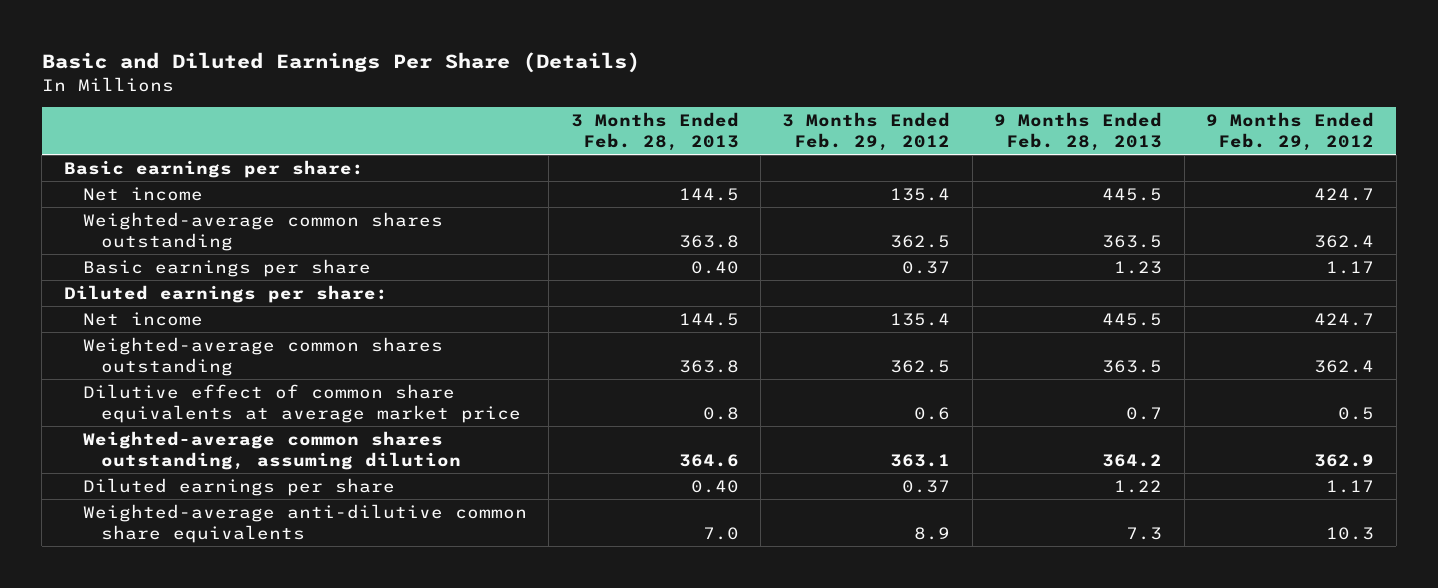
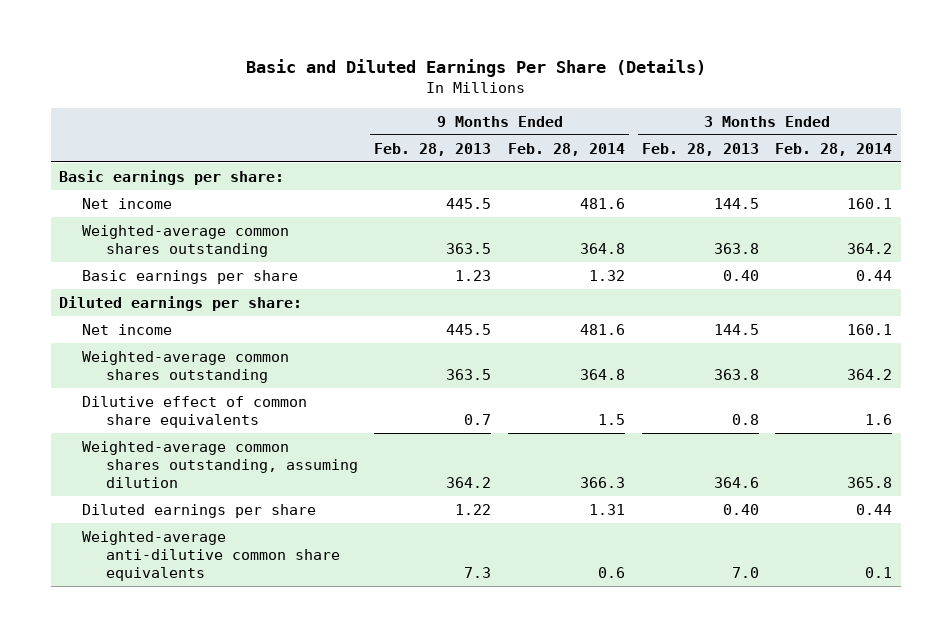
[782,112,951,152] 3 Months Ended Feb. 29, 2012 -> none
[1206,112,1375,152] 9 Months Ended Feb. 29, 2012 -> none
none -> [507,142,625,156] Feb. 28, 2014
none -> [775,142,893,156] Feb. 28, 2014
[82,383,522,424] Dilutive effect of common share equivalents at average market price -> [82,395,308,428] Dilutive effect of common share equivalents

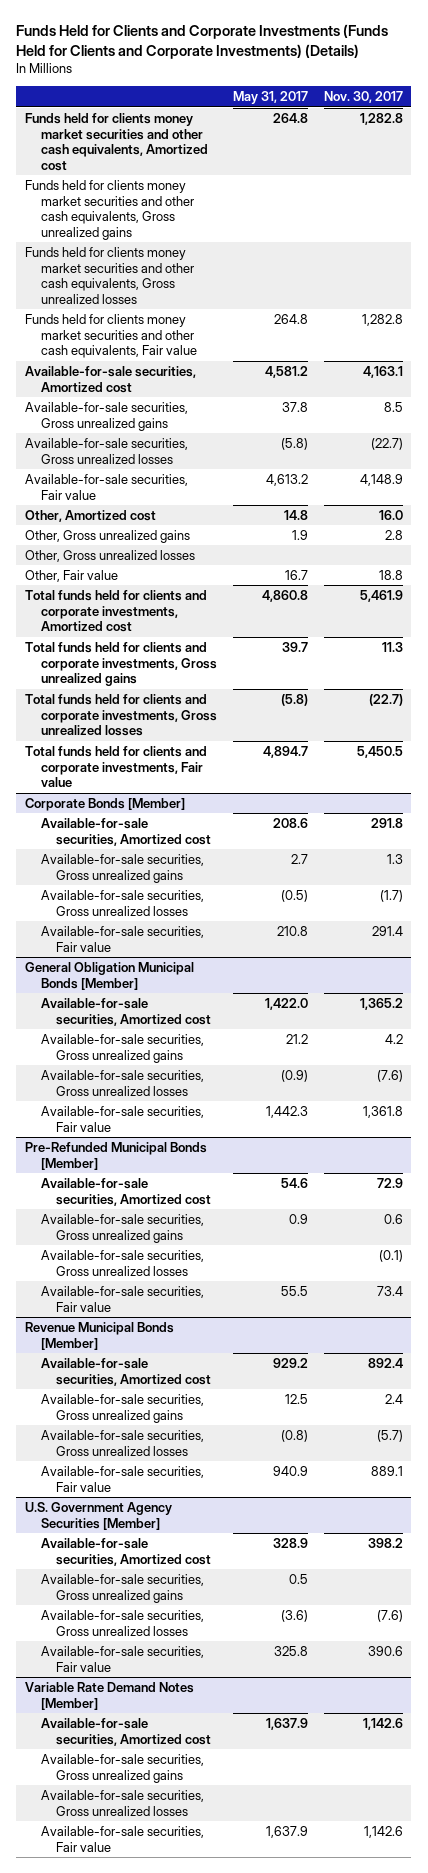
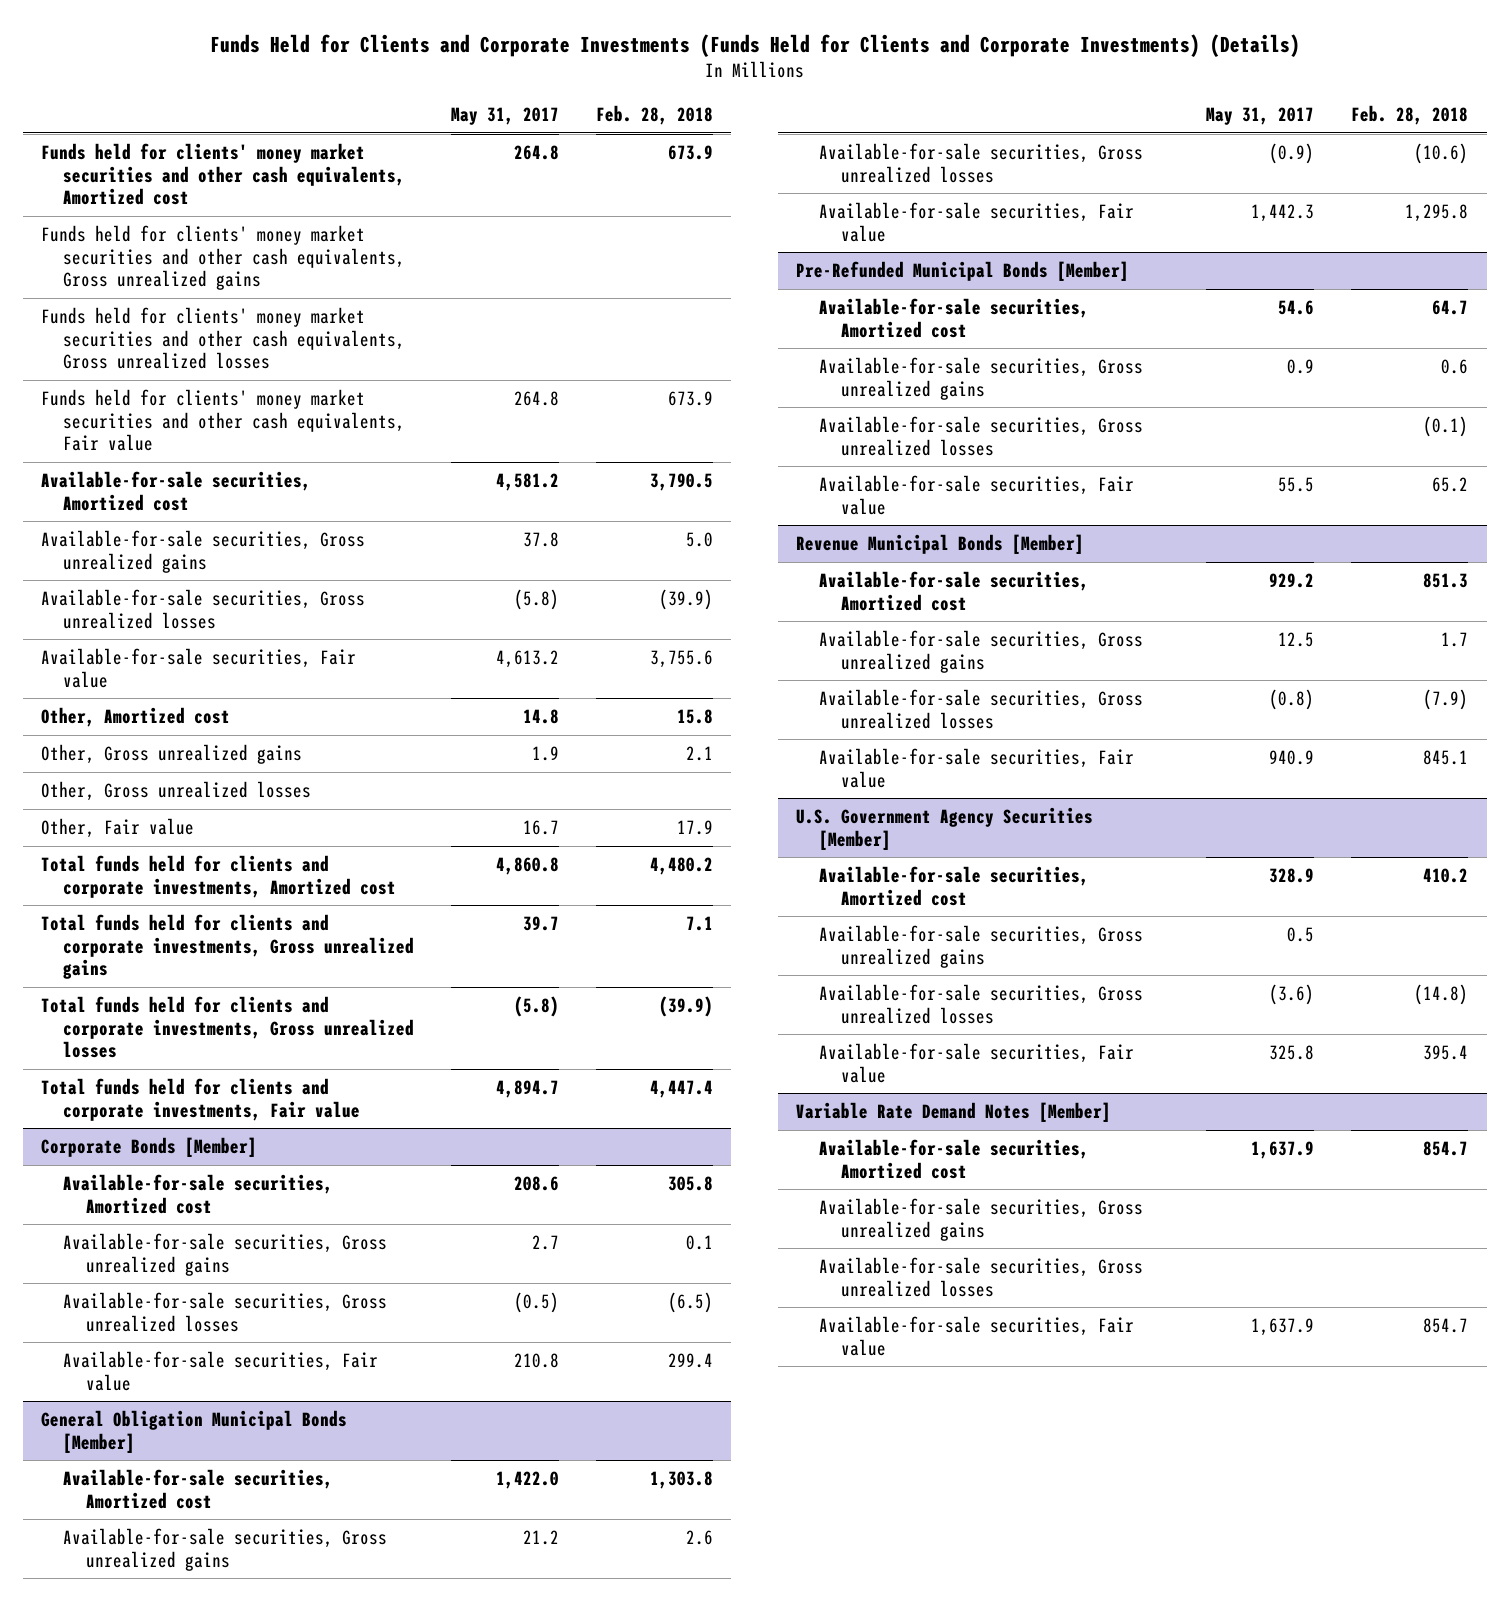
[324,91,404,104] Nov. 30, 2017 -> none
none -> [595,104,713,125] Feb. 28, 2018
[24,112,208,171] Funds held for clients money market securities and other cash equivalents, Amortized cost -> [40,142,406,206] Funds held for clients' money market securities and other cash equivalents, Amortized cost
[24,179,194,240] Funds held for clients money market securities and other cash equivalents, Gross unrealized gains -> [40,224,406,291] Funds held for clients' money market securities and other cash equivalents, Gross unrealized gains
[24,246,194,304] Funds held for clients money market securities and other cash equivalents, Gross unrealized losses -> [40,306,406,370] Funds held for clients' money market securities and other cash equivalents, Gross unrealized losses
[24,313,197,359] Funds held for clients money market securities and other cash equivalents, Fair value -> [40,388,406,452] Funds held for clients' money market securities and other cash equivalents, Fair value

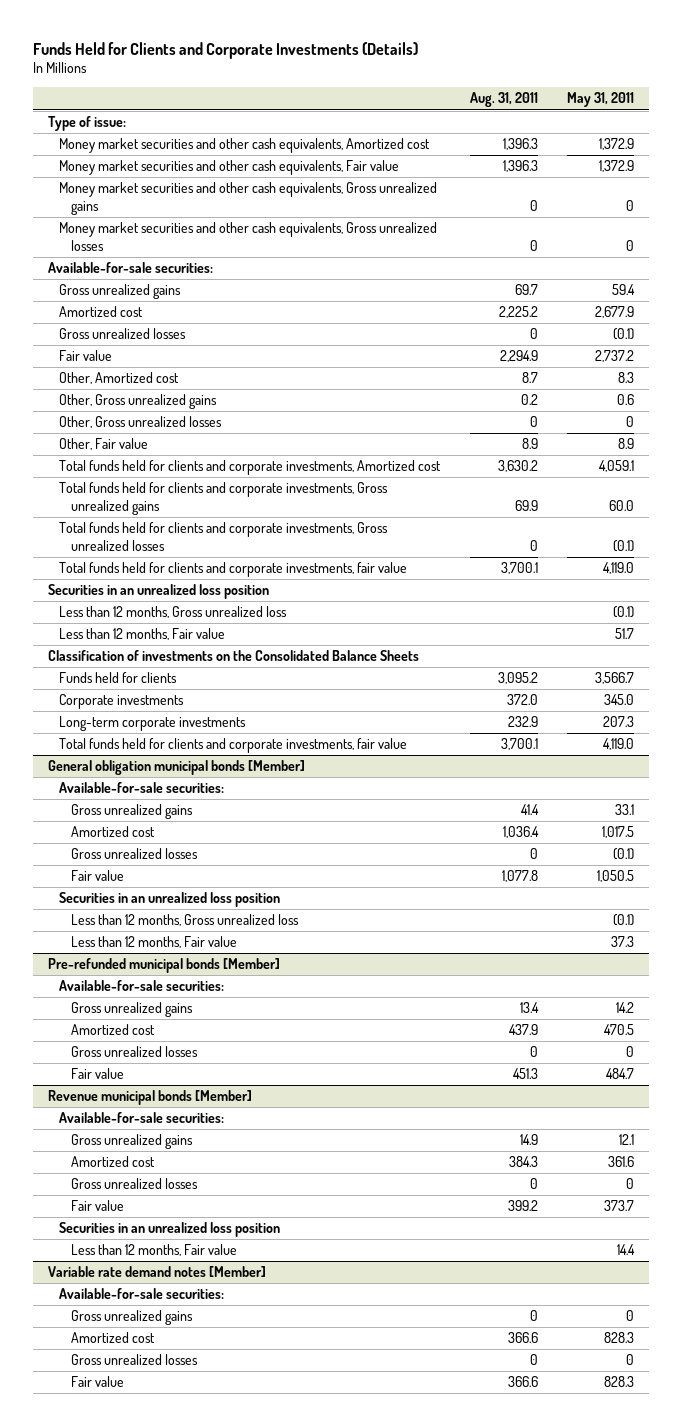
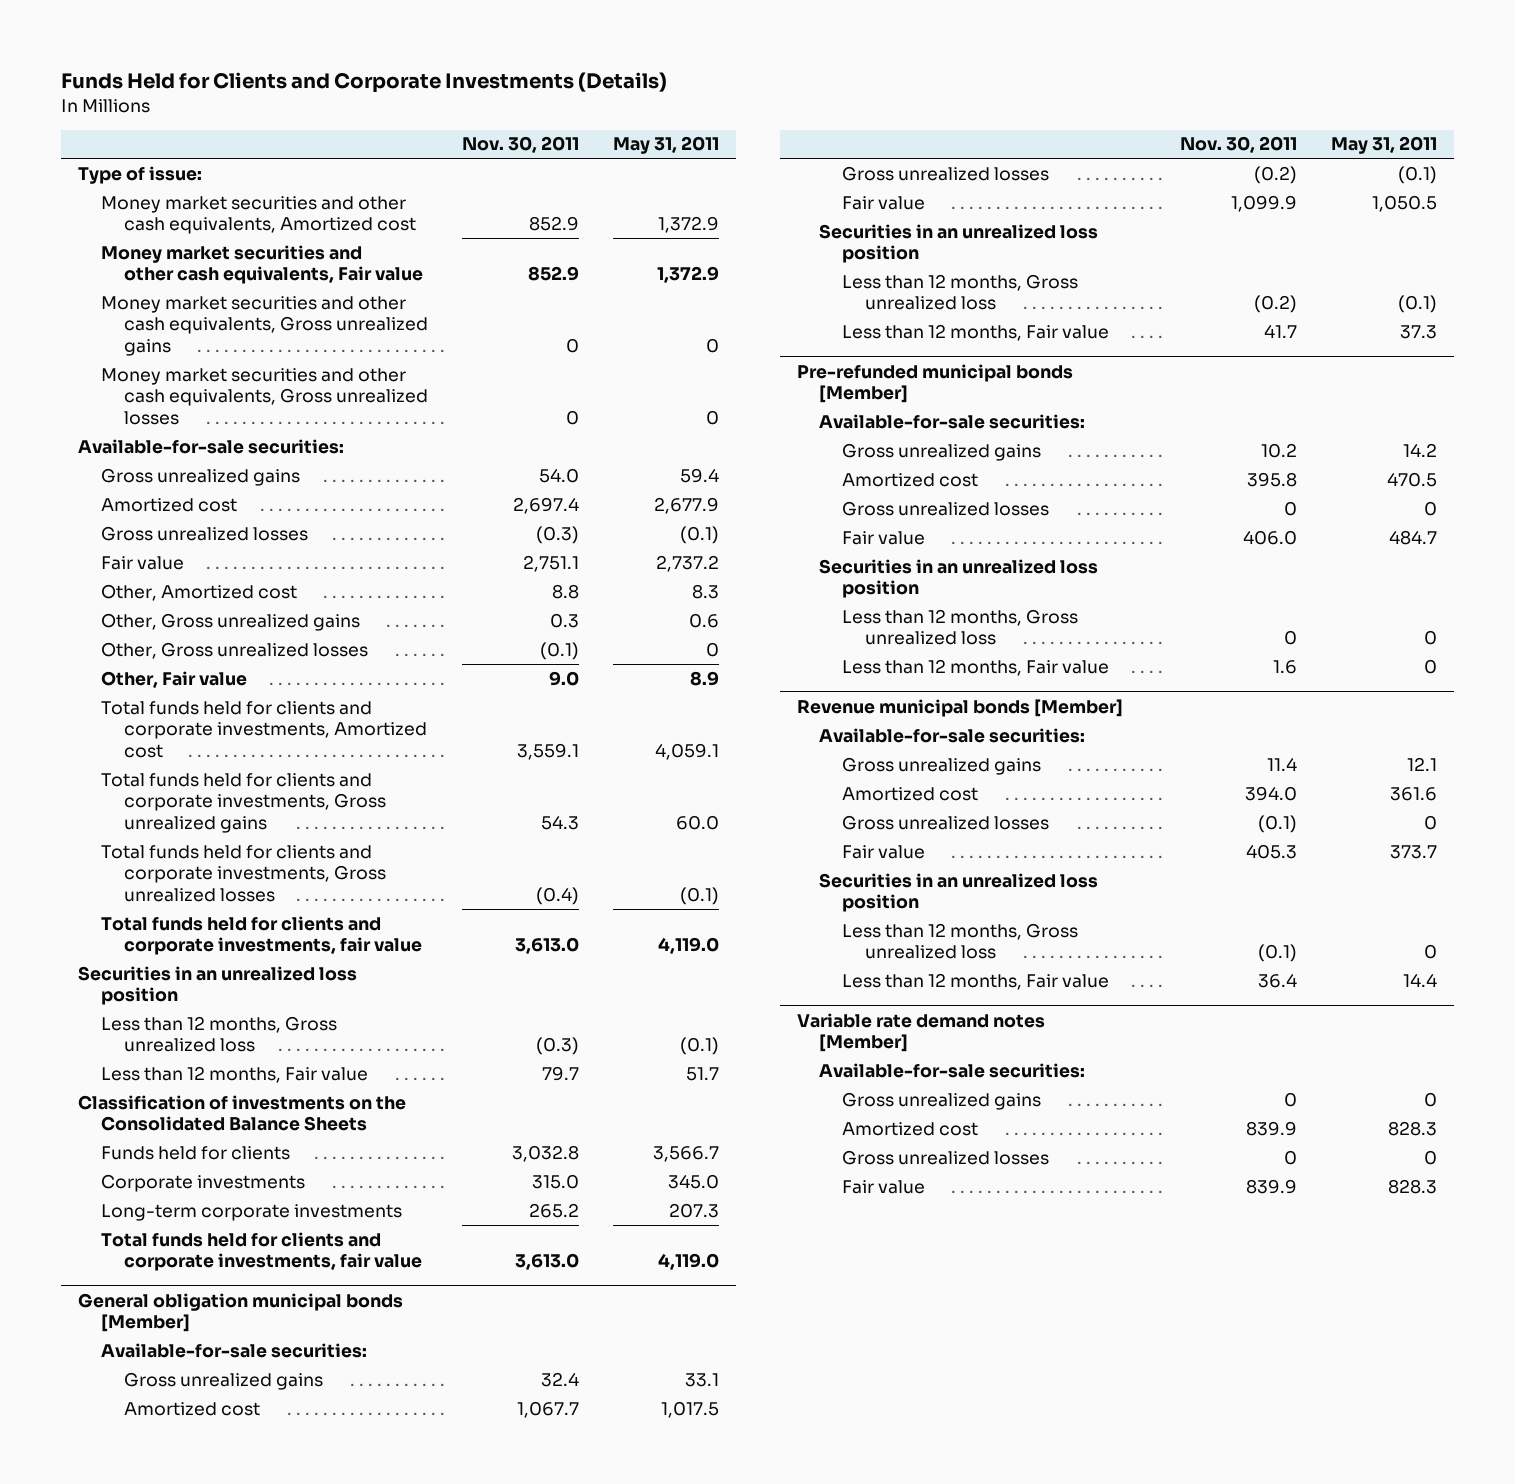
[469,92,538,108] Aug. 31, 2011 -> none
none -> [461,136,579,154] Nov. 30, 2011
none -> [819,558,1099,599] Securities in an unrealized loss position
none -> [842,608,1079,646] Less than 12 months, Gross unrealized loss
none -> [842,658,1110,676] Less than 12 months, Fair value
none -> [842,922,1079,960] Less than 12 months, Gross unrealized loss

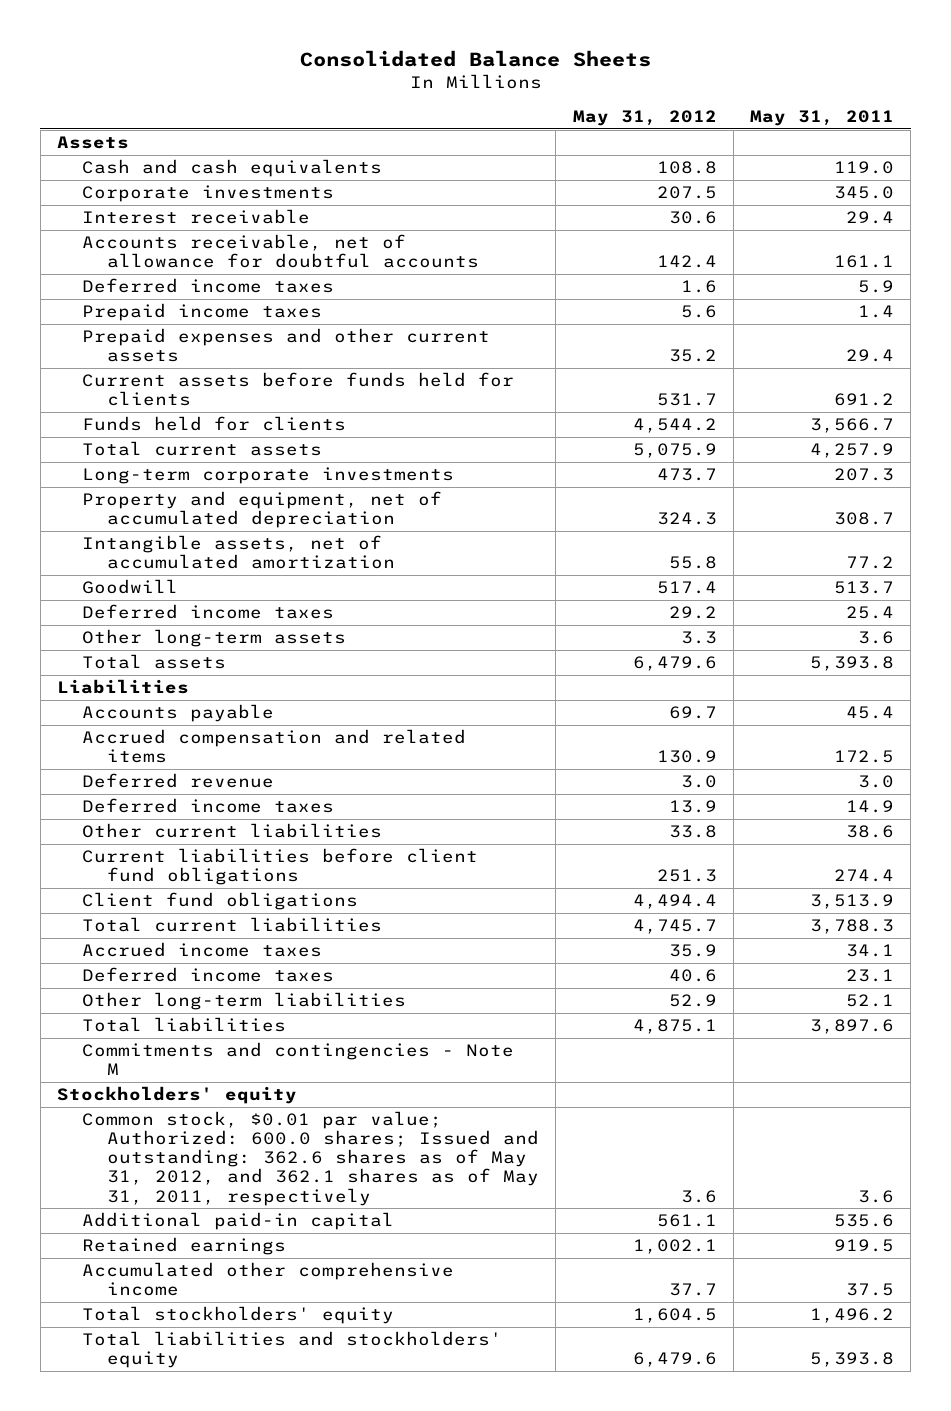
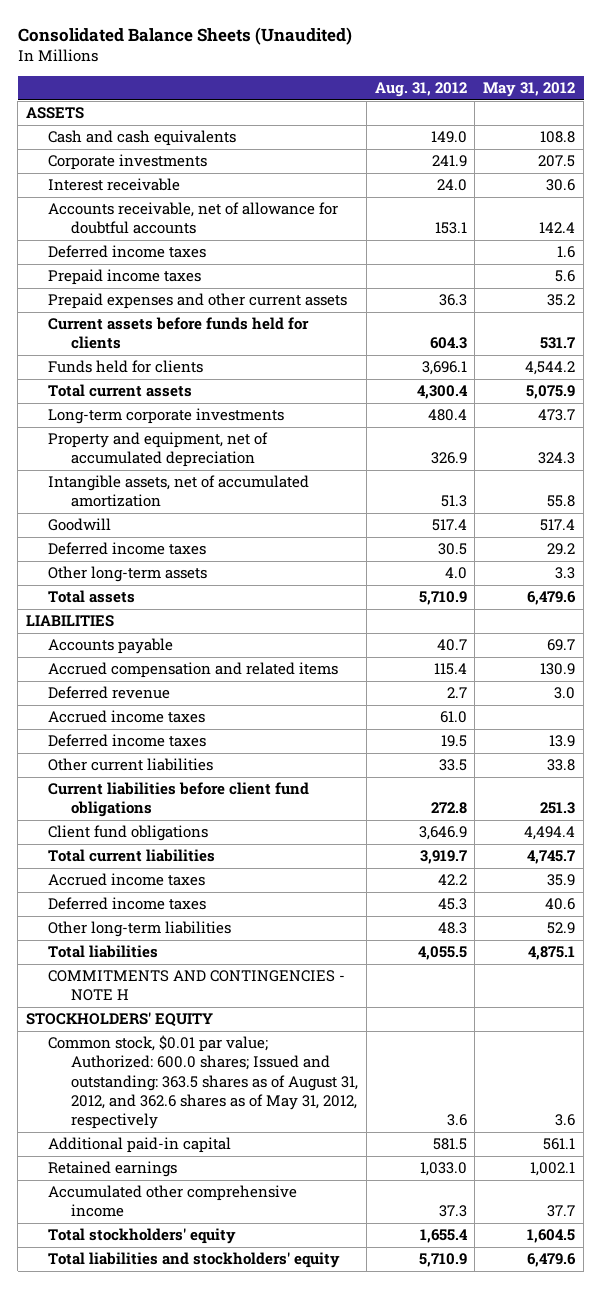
[299,49,651,67] Consolidated Balance Sheets -> [17,26,352,45] Consolidated Balance Sheets (Unaudited)
[750,110,895,127] May 31, 2011 -> none
none -> [374,82,467,98] Aug. 31, 2012
[57,136,130,150] Assets -> [26,107,85,120] ASSETS
[57,679,190,695] Liabilities -> [26,615,115,628] LIABILITIES
none -> [48,710,206,724] Accrued income taxes
[82,1042,515,1076] Commitments and contingencies - Note M -> [48,970,346,1002] COMMITMENTS AND CONTINGENCIES - NOTE H
[57,1086,298,1105] Stockholders' equity -> [26,1012,214,1028] STOCKHOLDERS' EQUITY
[82,1111,540,1206] Common stock, $0.01 par value; Authorized: 600.0 shares; Issued and outstanding: 362.6 shares as of May 31, 2012, and 362.1 shares as of May 31, 2011, respectively -> [48,1035,358,1130] Common stock, $0.01 par value; Authorized: 600.0 shares; Issued and outstanding: 363.5 shares as of August 31, 2012, and 362.6 shares as of May 31, 2012, respectively

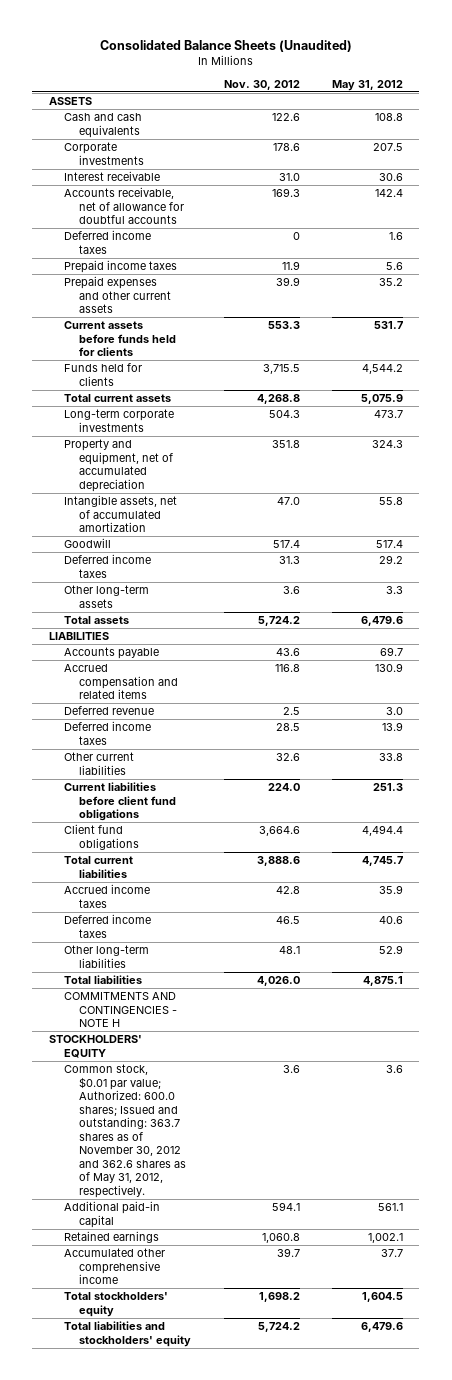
[374,82,467,98] Aug. 31, 2012 -> none
none -> [223,79,300,90] Nov. 30, 2012
[48,710,206,724] Accrued income taxes -> none
[48,1035,358,1130] Common stock, $0.01 par value; Authorized: 600.0 shares; Issued and outstanding: 363.5 shares as of August 31, 2012, and 362.6 shares as of May 31, 2012, respectively -> [63,1064,187,1198] Common stock, $0.01 par value; Authorized: 600.0 shares; Issued and outstanding: 363.7 shares as of November 30, 2012 and 362.6 shares as of May 31, 2012, respectively.

